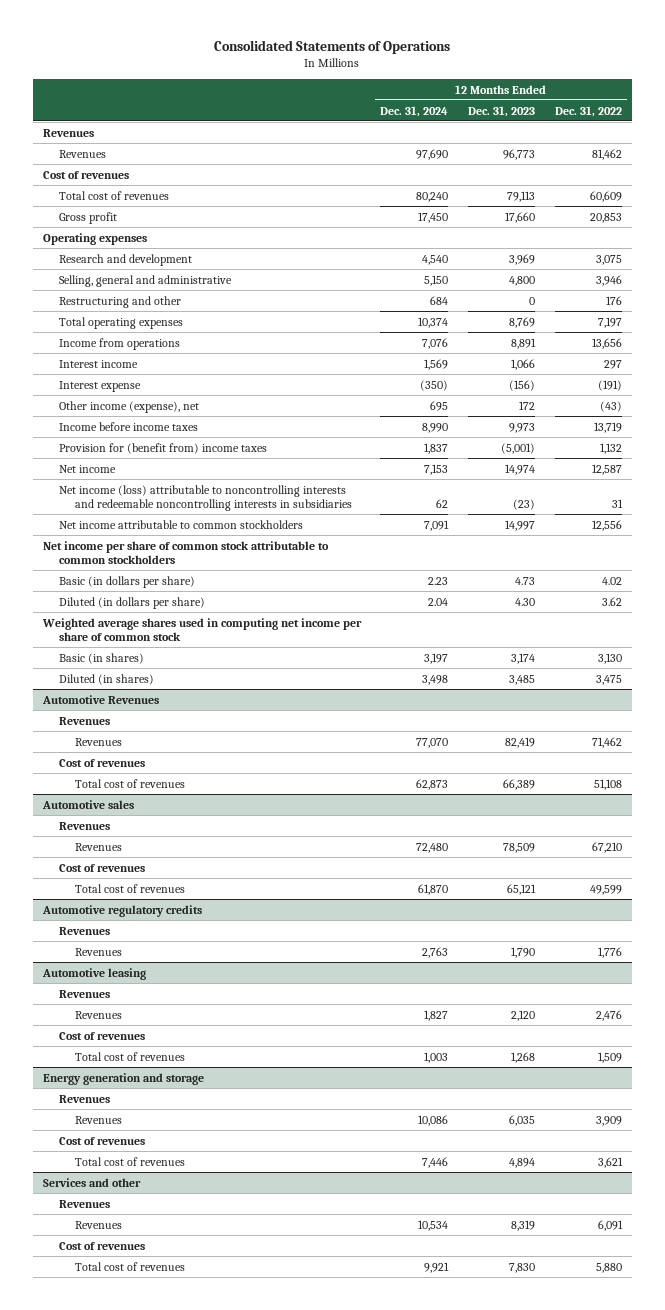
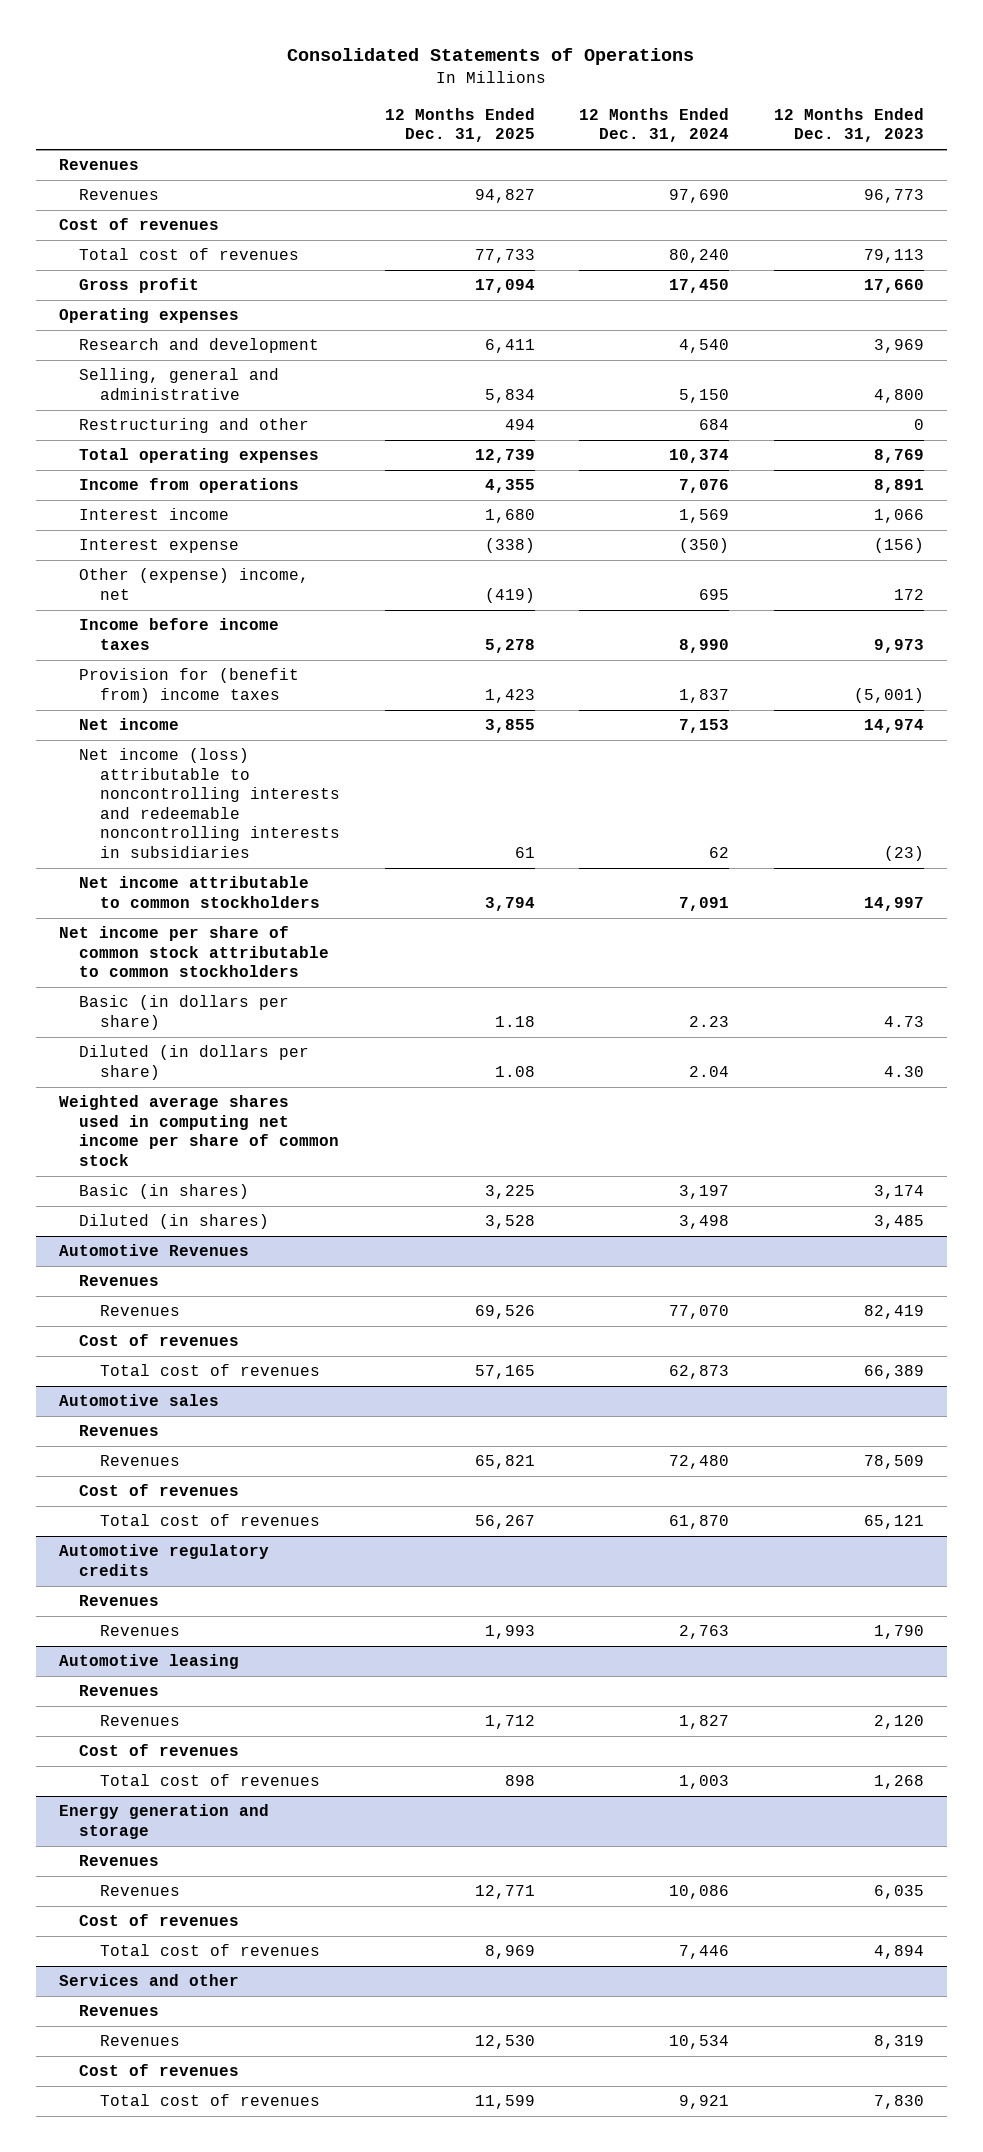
[555,105,623,117] Dec. 31, 2022 -> none
none -> [384,107,535,143] 12 Months Ended Dec. 31, 2025
[58,400,199,413] Other income (expense), net -> [79,568,310,600] Other (expense) income, net

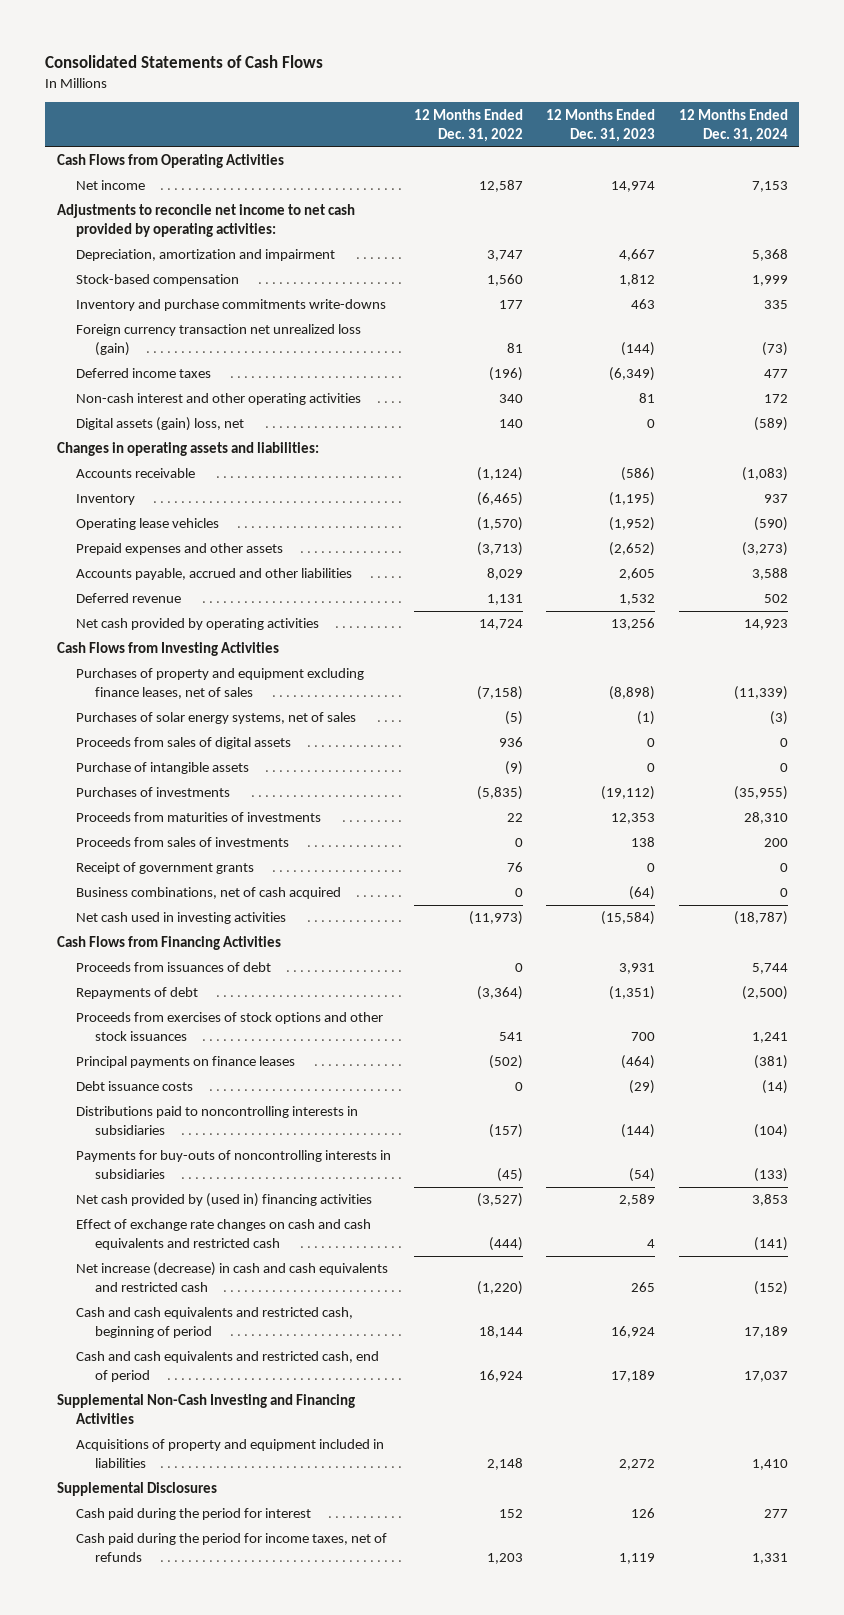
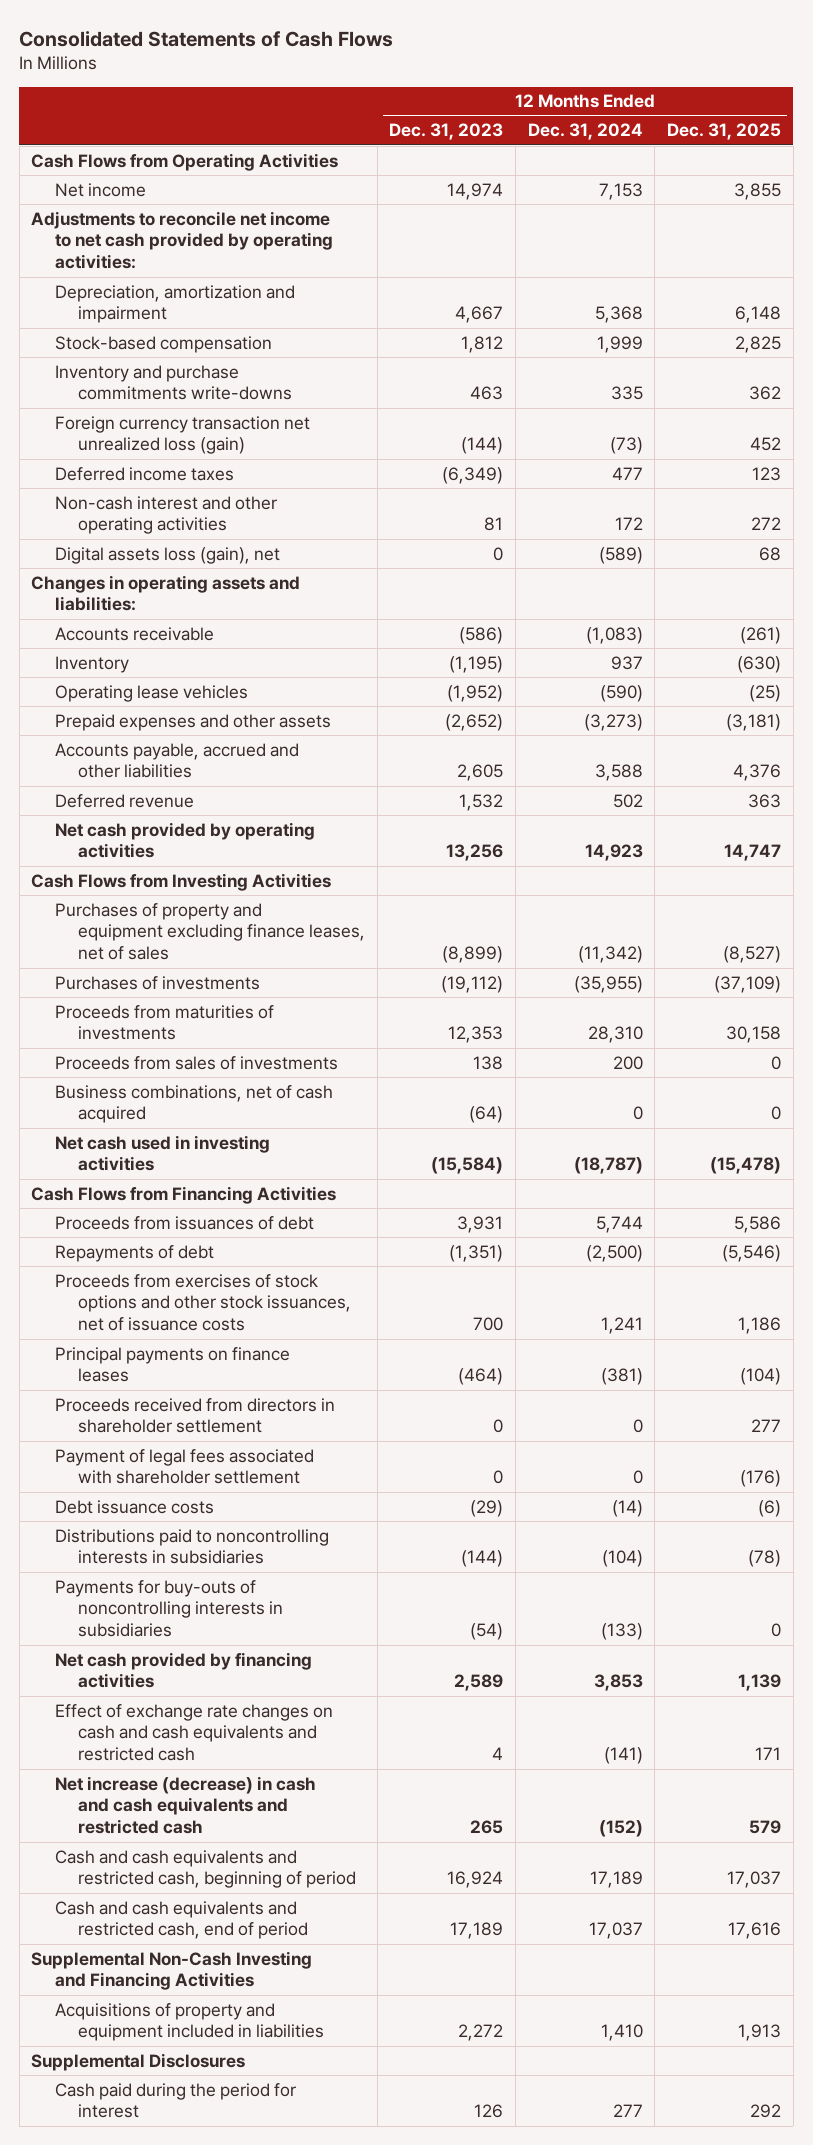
[414,108,524,142] 12 Months Ended Dec. 31, 2022 -> none
none -> [667,123,782,141] Dec. 31, 2025
[75,417,244,432] Digital assets (gain) loss, net -> [54,546,280,564] Digital assets loss (gain), net
[75,712,356,725] Purchases of solar energy systems, net of sales -> none
[75,737,291,750] Proceeds from sales of digital assets -> none
[75,762,249,775] Purchase of intangible assets -> none
[609,686,656,701] (8,898) -> [442,946,504,964] (8,899)
[733,686,788,701] (11,339) -> [577,946,643,964] (11,342)
[75,862,254,875] Receipt of government grants -> none
[75,1012,383,1042] Proceeds from exercises of stock options and other stock issuances -> [54,1273,352,1332] Proceeds from exercises of stock options and other stock issuances, net of issuance costs
none -> [54,1397,335,1434] Proceeds received from directors in shareholder settlement
none -> [54,1448,314,1485] Payment of legal fees associated with shareholder settlement
[75,1193,372,1208] Net cash provided by (used in) financing activities -> [54,1651,312,1689] Net cash provided by financing activities
[75,1533,387,1563] Cash paid during the period for income taxes, net of refunds -> none

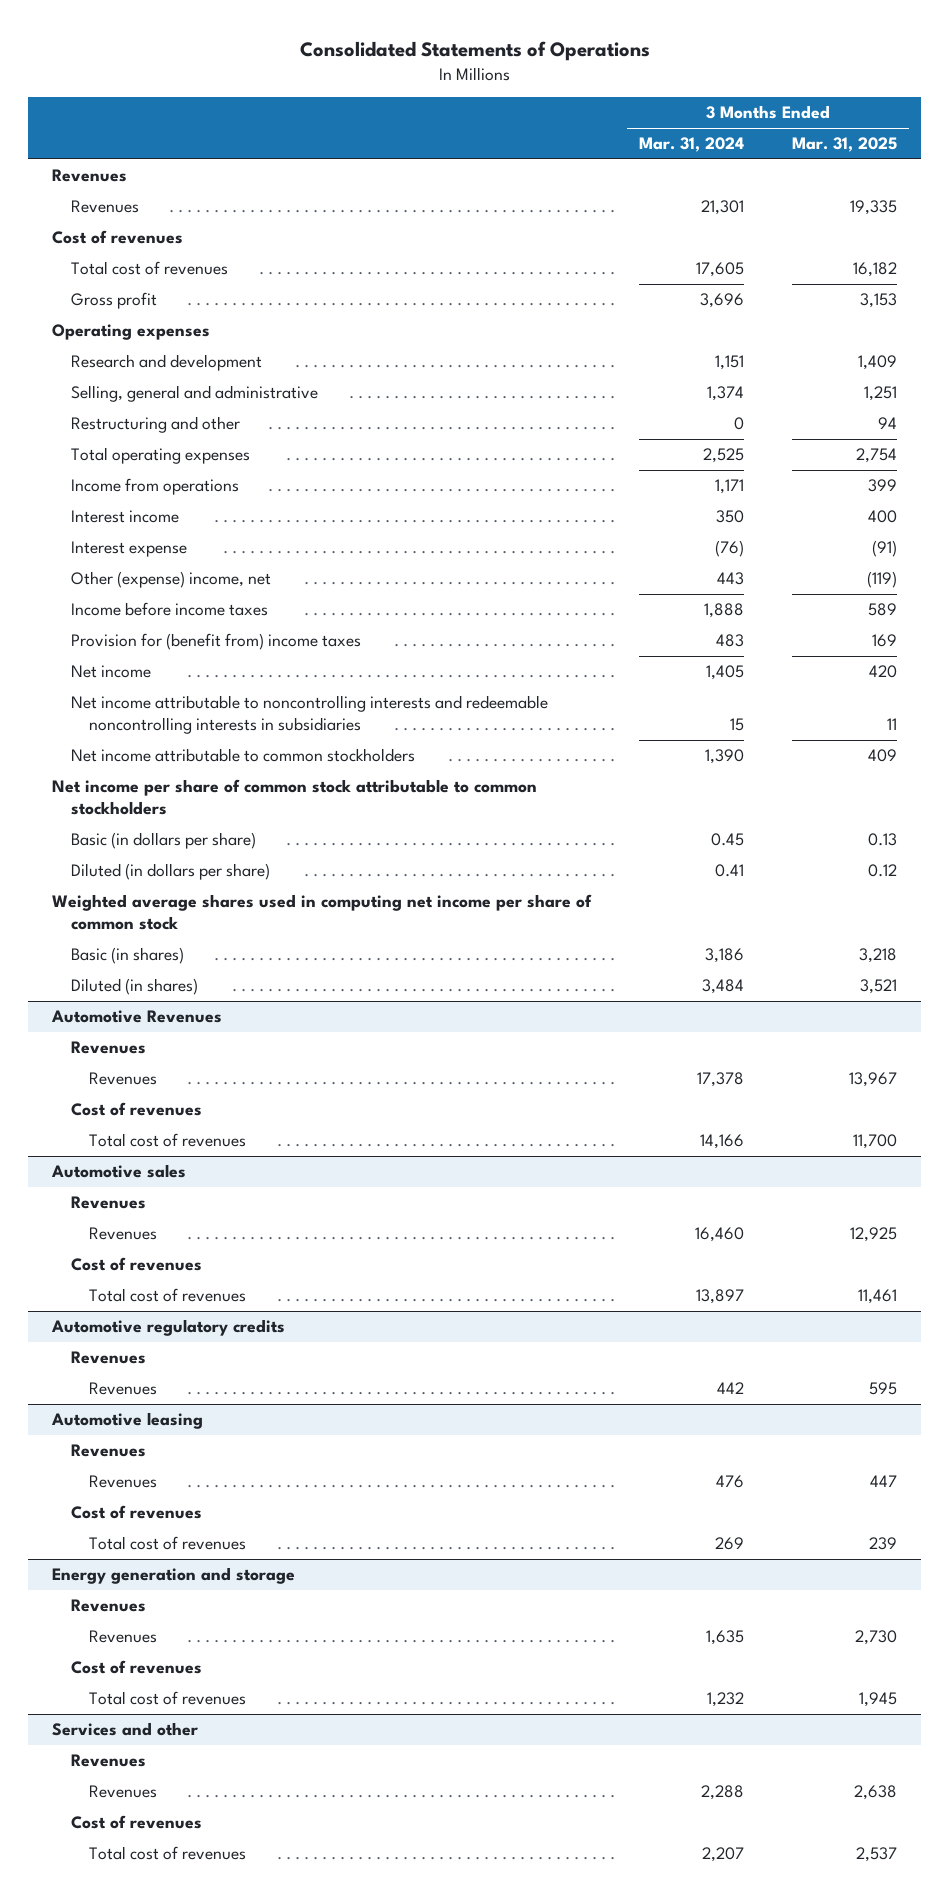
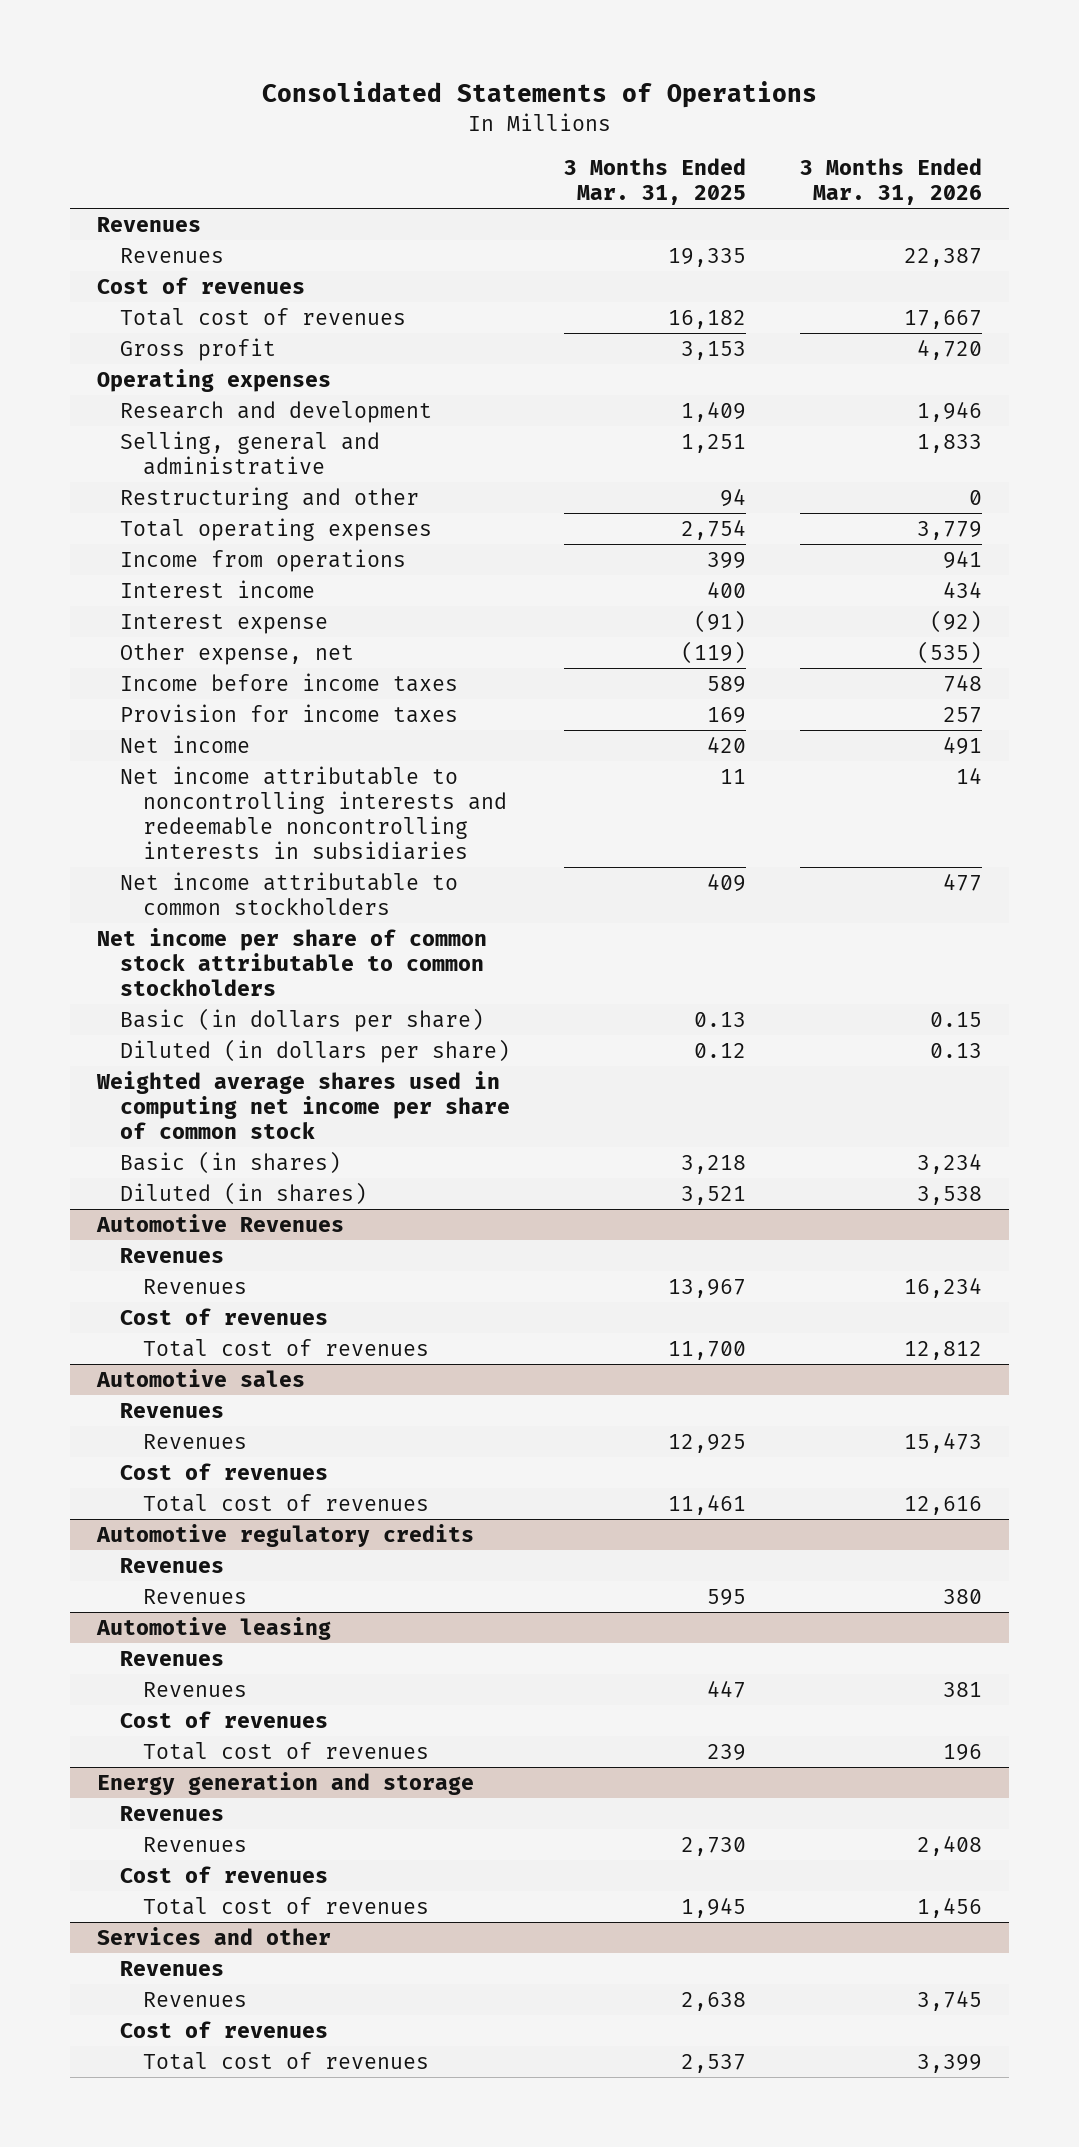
[639,137,745,153] Mar. 31, 2024 -> none
none -> [800,157,983,205] 3 Months Ended Mar. 31, 2026
[70,571,271,589] Other (expense) income, net -> [120,643,355,666] Other expense, net
[70,633,361,651] Provision for (benefit from) income taxes -> [120,704,459,724] Provision for income taxes

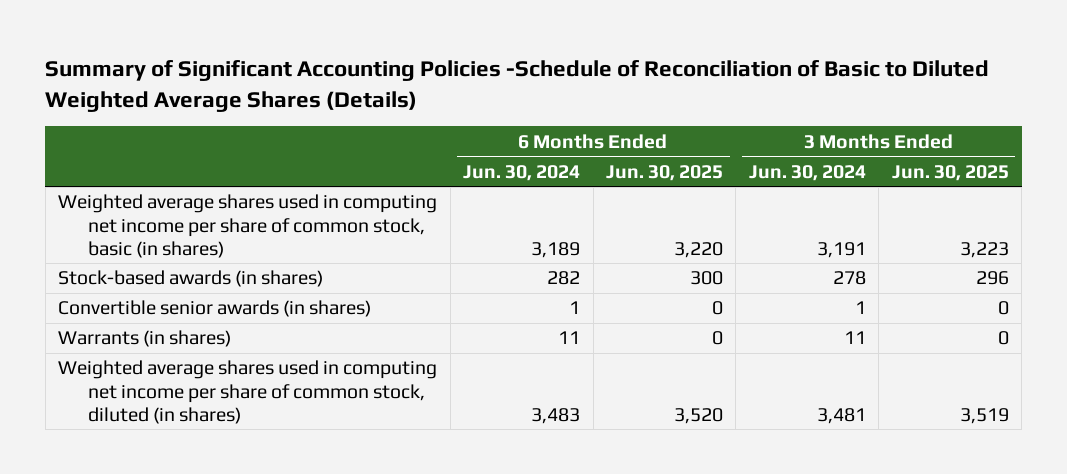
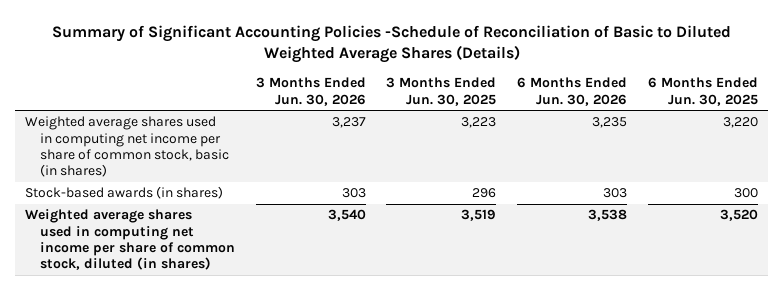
[463,164,581,181] Jun. 30, 2024 -> none
[748,164,866,181] Jun. 30, 2024 -> none
none -> [255,77,366,106] 3 Months Ended Jun. 30, 2026
none -> [517,77,628,106] 6 Months Ended Jun. 30, 2026
[58,300,372,318] Convertible senior awards (in shares) -> none
[58,330,232,348] Warrants (in shares) -> none

